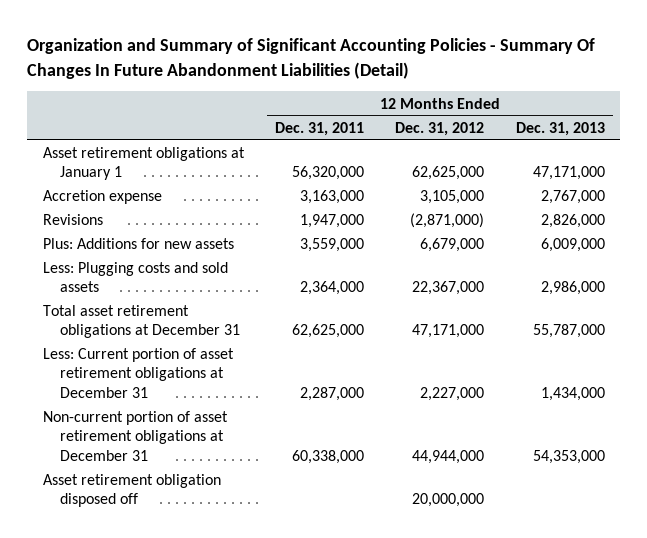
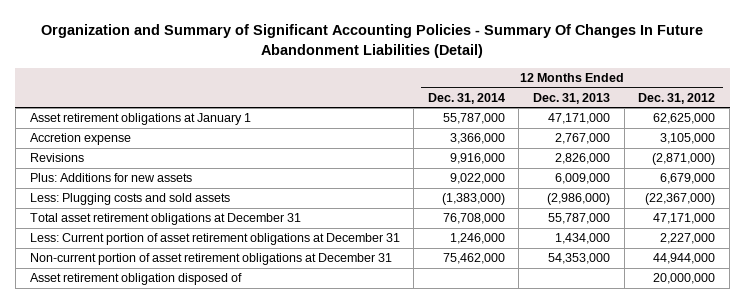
[275,121,365,136] Dec. 31, 2011 -> none
none -> [427,92,505,104] Dec. 31, 2014
[412,281,485,296] 22,367,000 -> [645,193,716,206] (22,367,000)
[540,281,605,296] 2,986,000 -> [547,193,611,206] (2,986,000)
[42,474,221,508] Asset retirement obligation disposed off -> [29,273,242,286] Asset retirement obligation disposed of

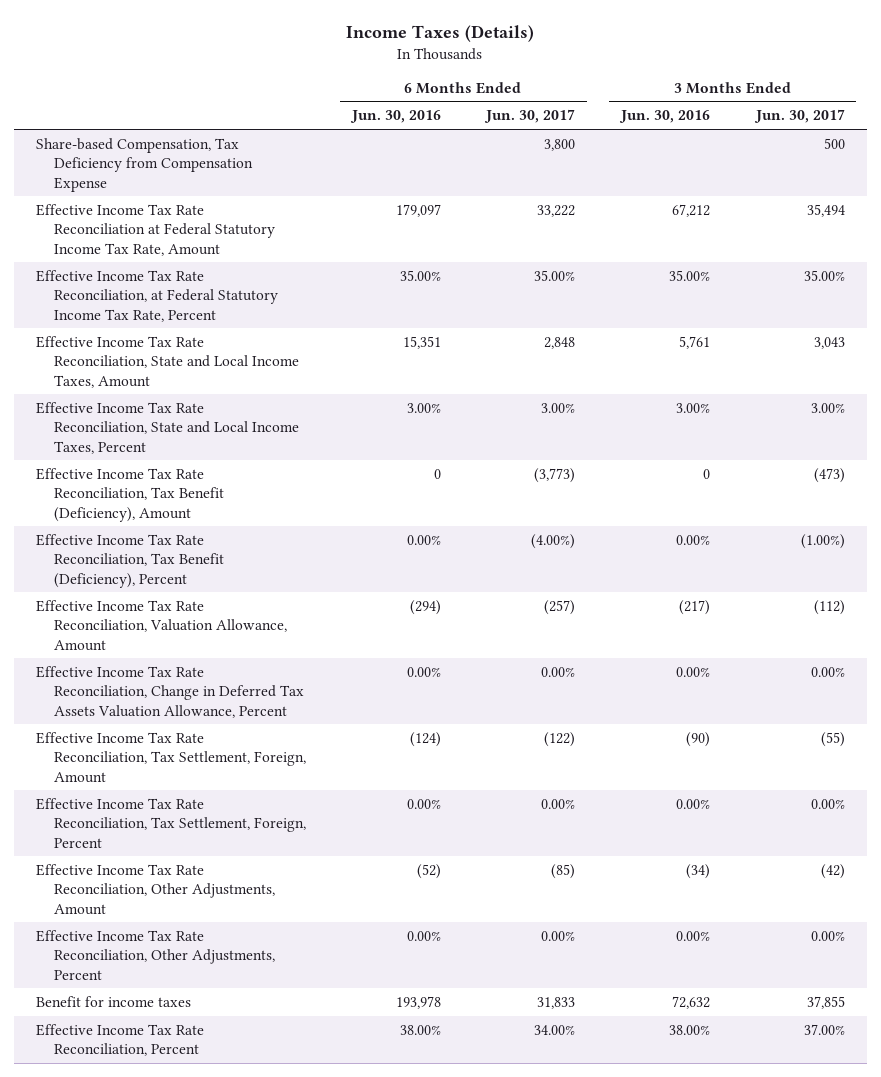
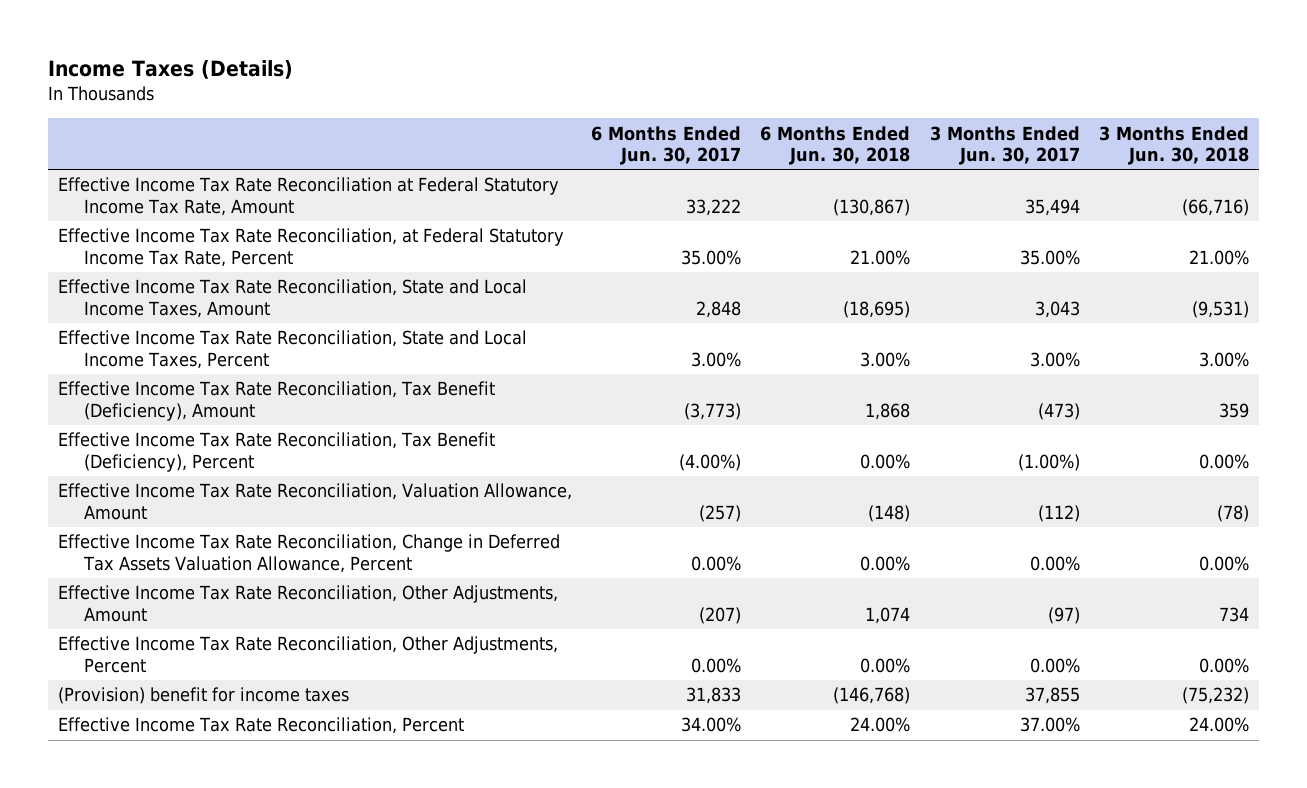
[349,110,441,124] Jun. 30, 2016 -> none
[618,110,710,124] Jun. 30, 2016 -> none
none -> [760,125,911,165] 6 Months Ended Jun. 30, 2018
none -> [1099,125,1250,165] 3 Months Ended Jun. 30, 2018
[36,137,253,192] Share-based Compensation, Tax Deficiency from Compensation Expense -> none
[36,731,306,783] Effective Income Tax Rate Reconciliation, Tax Settlement, Foreign, Amount -> none
[36,797,306,848] Effective Income Tax Rate Reconciliation, Tax Settlement, Foreign, Percent -> none
[551,863,576,879] (85) -> [698,606,741,624] (207)
[820,863,845,879] (42) -> [1047,606,1080,624] (97)
[36,995,192,1007] Benefit for income taxes -> [57,687,349,705] (Provision) benefit for income taxes

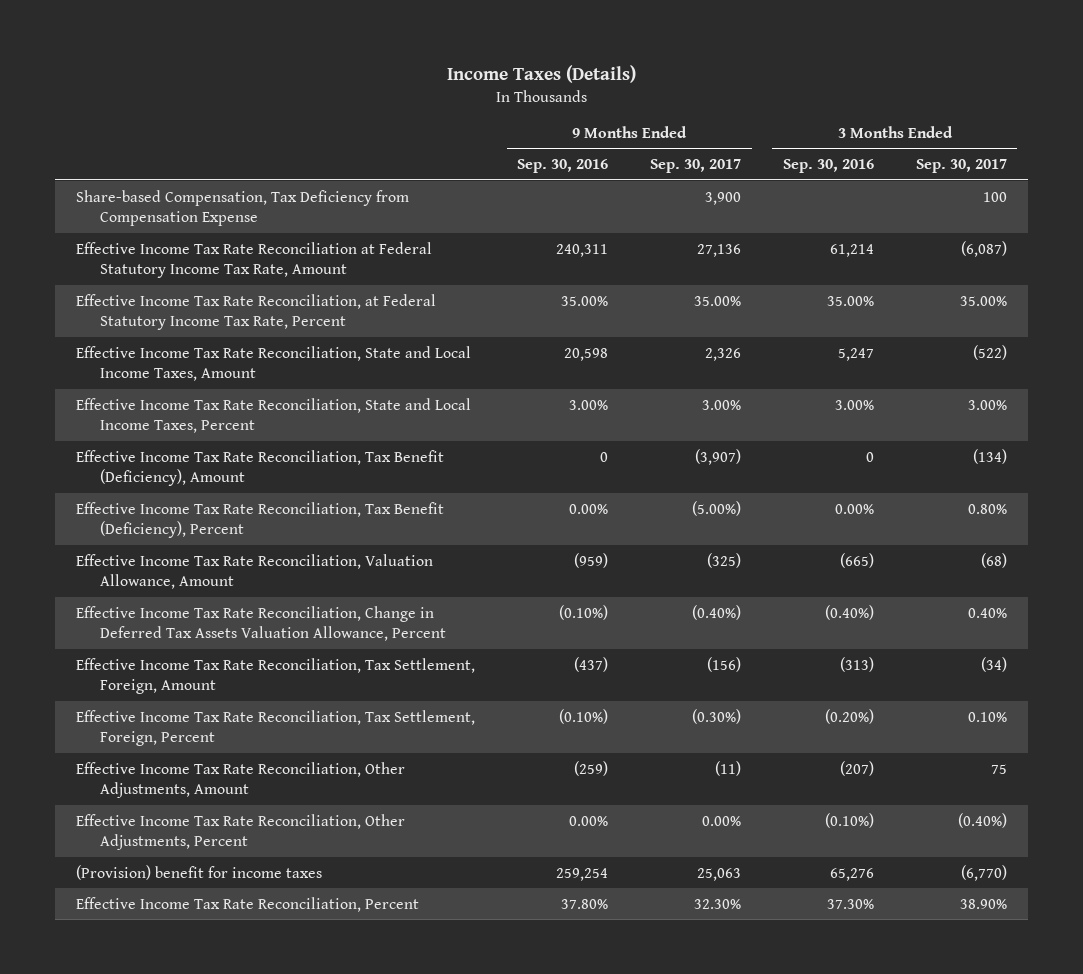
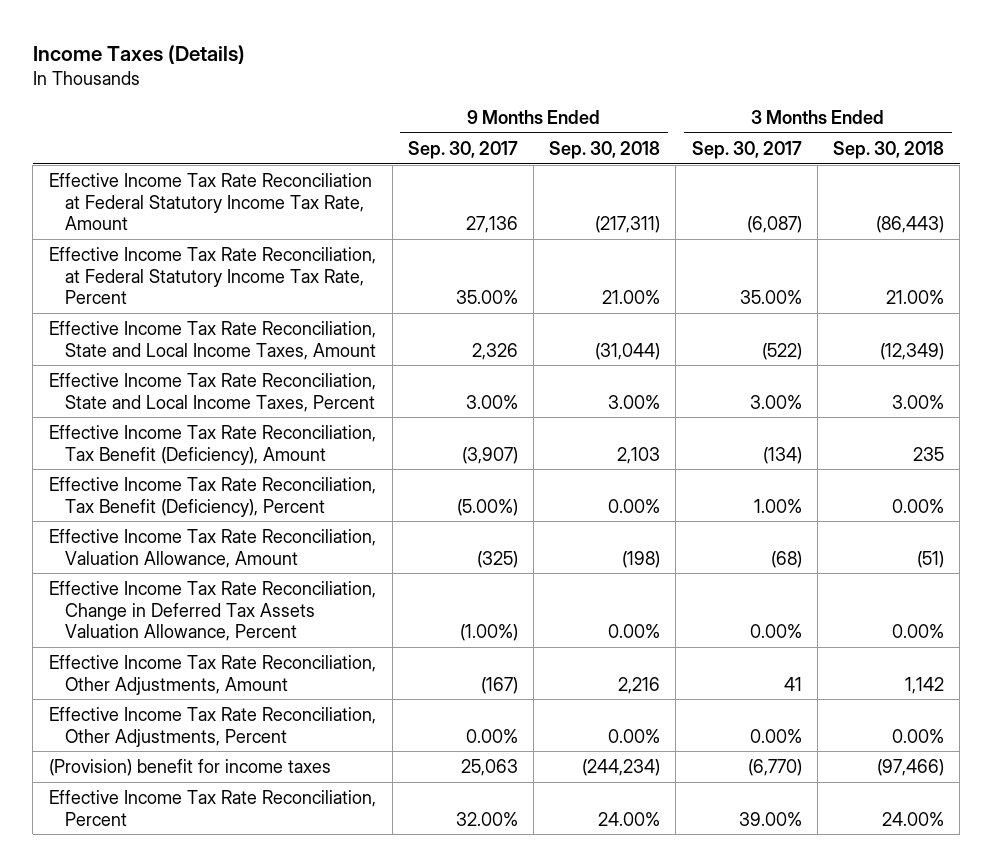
[517,159,609,174] Sep. 30, 2016 -> none
[782,159,874,174] Sep. 30, 2016 -> none
none -> [549,140,661,159] Sep. 30, 2018
none -> [833,140,945,159] Sep. 30, 2018
[76,189,410,226] Share-based Compensation, Tax Deficiency from Compensation Expense -> none
[967,503,1007,514] 0.80% -> [753,498,802,513] 1.00%
[76,657,476,694] Effective Income Tax Rate Reconciliation, Tax Settlement, Foreign, Amount -> none
[76,709,476,746] Effective Income Tax Rate Reconciliation, Tax Settlement, Foreign, Percent -> none
[692,604,742,620] (0.40%) -> [459,624,518,642] (1.00%)
[967,607,1007,618] 0.40% -> [749,624,802,639] 0.00%
[715,760,742,776] (11) -> [480,676,518,694] (167)
[990,763,1007,774] 75 -> [783,676,802,691] 41
[957,812,1007,828] (0.40%) -> [749,728,802,743] 0.00%
[694,898,742,909] 32.30% -> [455,811,518,826] 32.00%
[959,898,1007,909] 38.90% -> [738,811,802,826] 39.00%

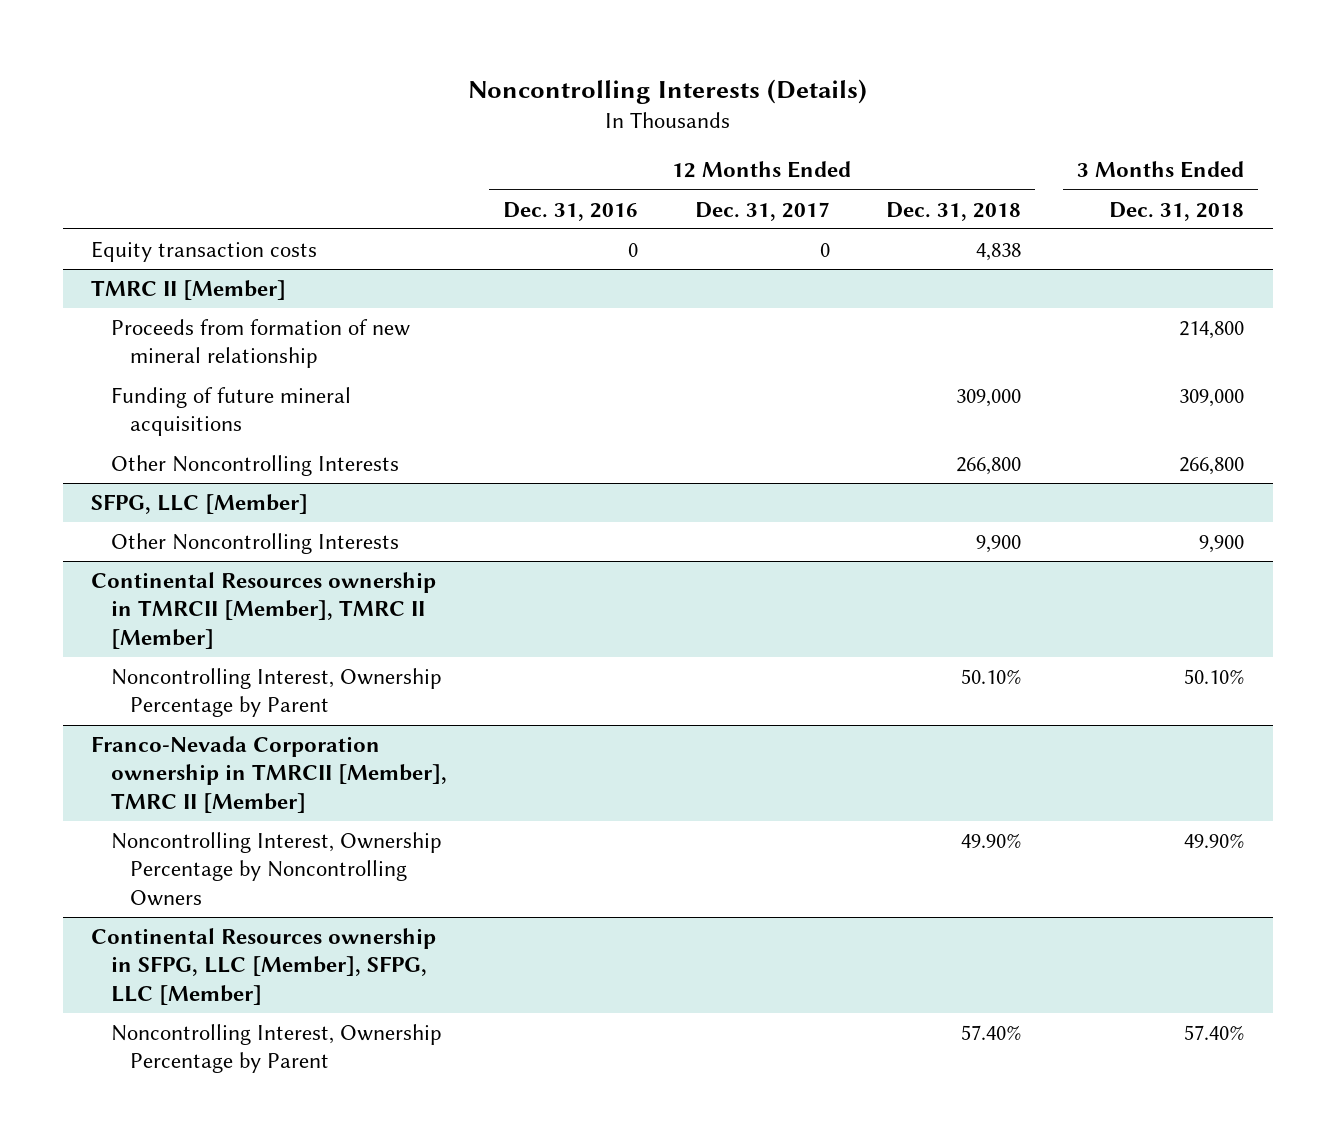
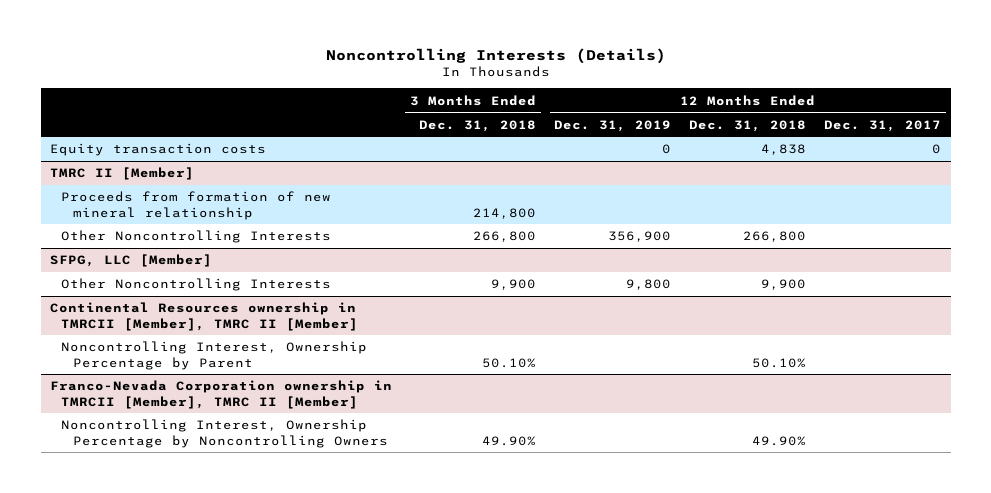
[503,201,639,221] Dec. 31, 2016 -> none
none -> [554,119,672,132] Dec. 31, 2019
[110,386,351,437] Funding of future mineral acquisitions -> none
[91,927,437,1005] Continental Resources ownership in SFPG, LLC [Member], SFPG, LLC [Member] -> none
[110,1023,442,1074] Noncontrolling Interest, Ownership Percentage by Parent -> none

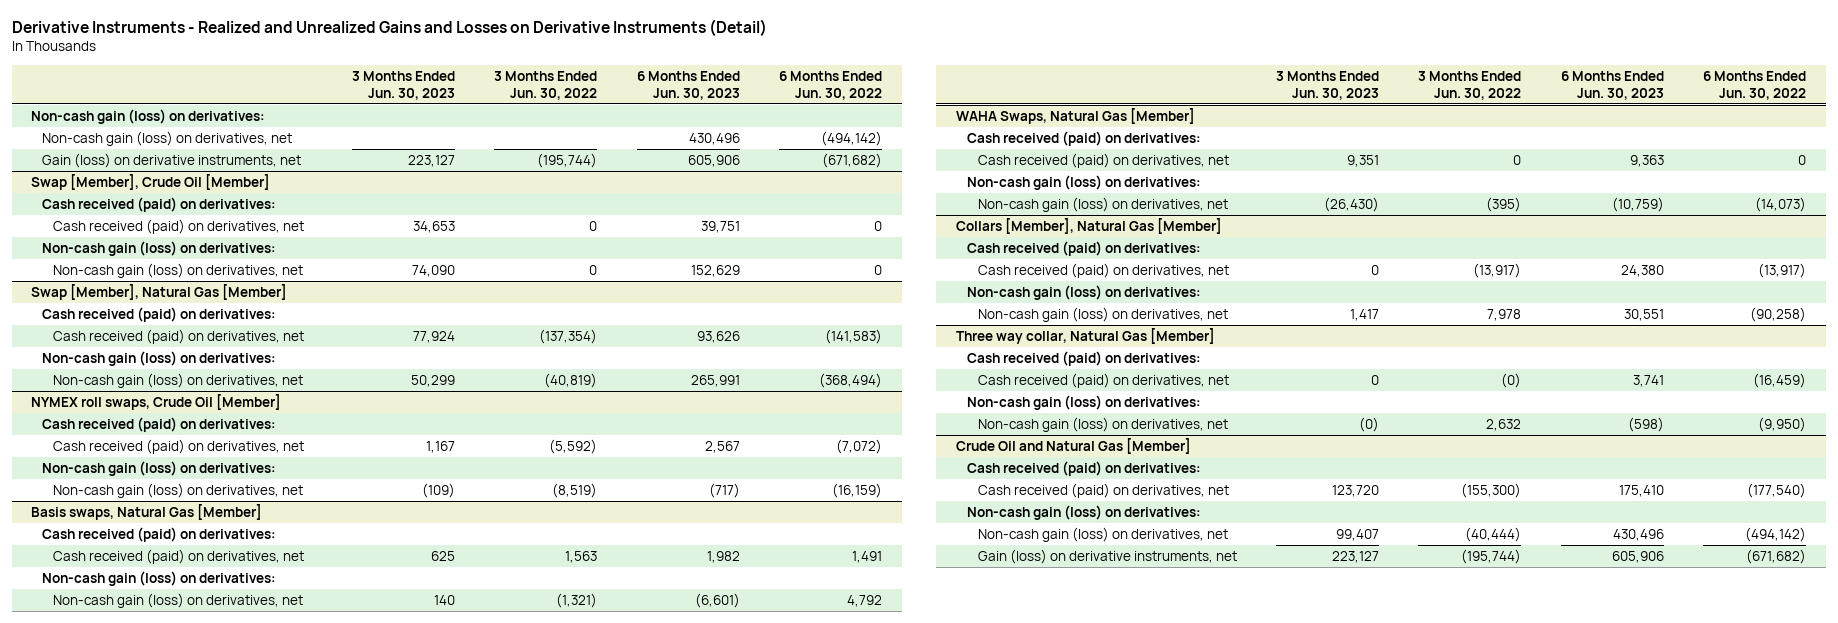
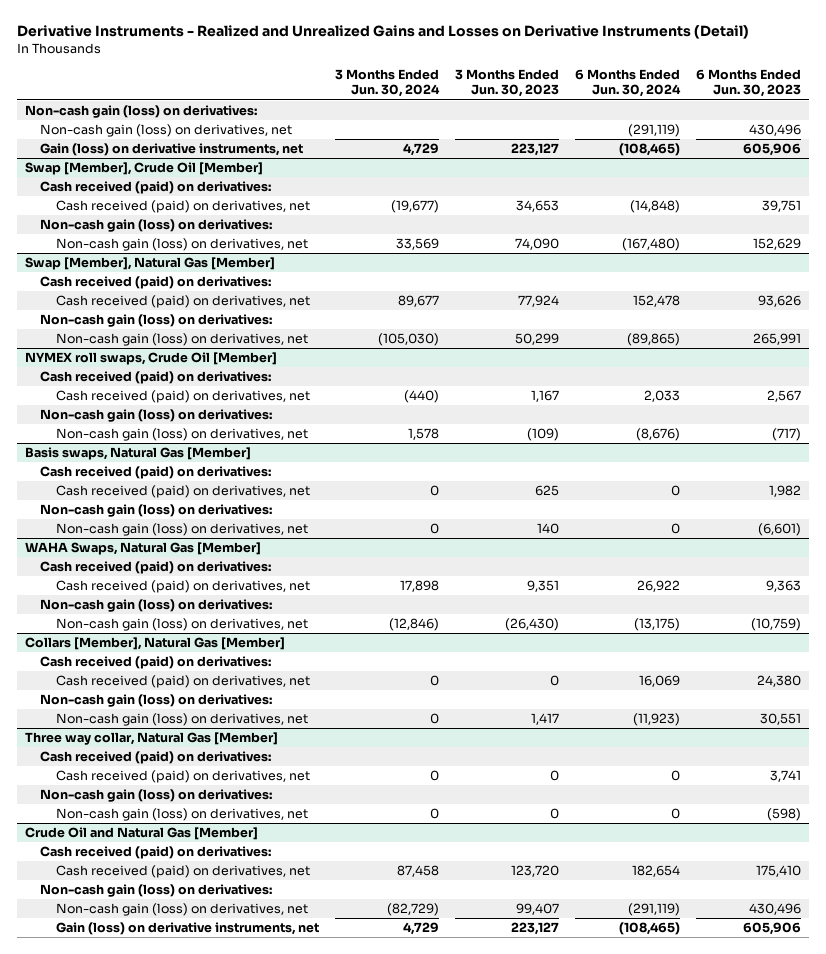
[494,70,598,100] 3 Months Ended Jun. 30, 2022 -> none
[778,70,882,100] 6 Months Ended Jun. 30, 2022 -> none
none -> [334,69,440,98] 3 Months Ended Jun. 30, 2024
none -> [575,69,682,98] 6 Months Ended Jun. 30, 2024
[1358,416,1379,432] (0) -> [550,808,560,820] 0

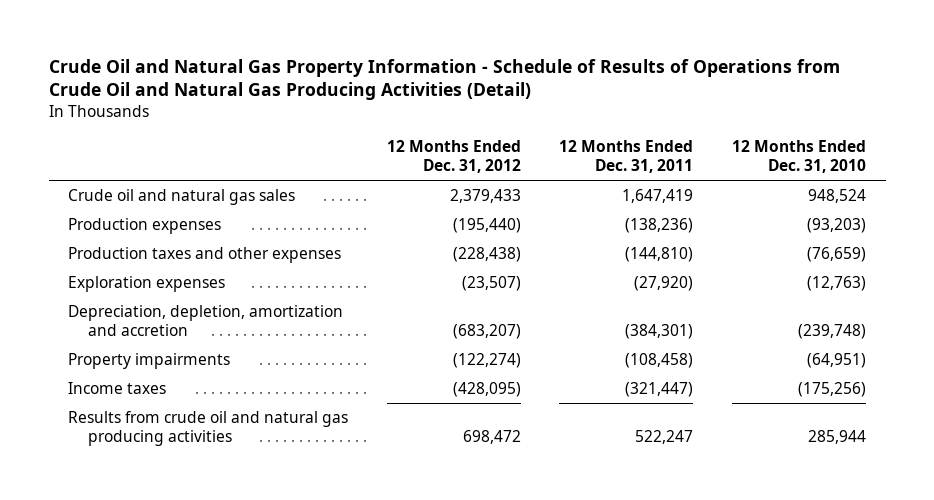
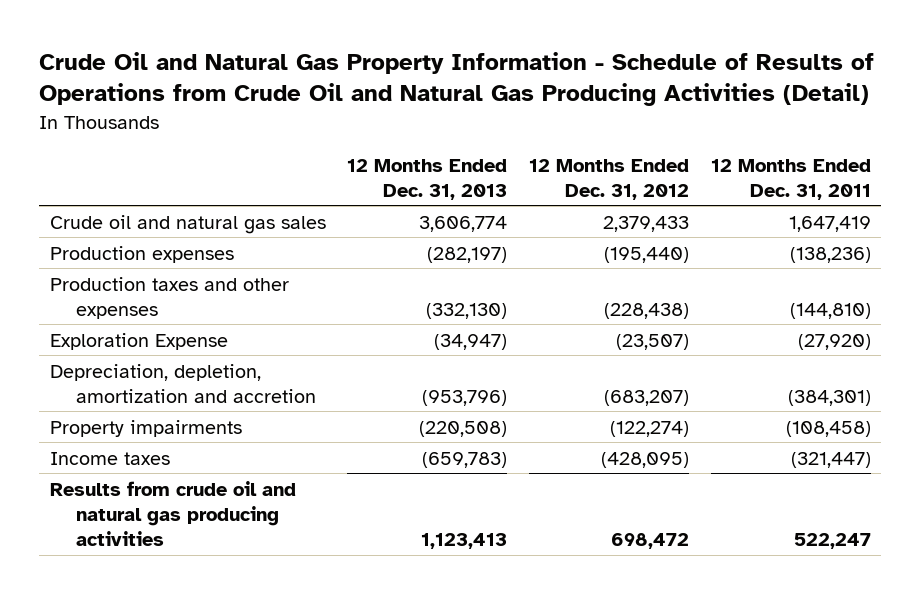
[732,140,867,174] 12 Months Ended Dec. 31, 2010 -> none
none -> [347,158,508,200] 12 Months Ended Dec. 31, 2013
[68,275,226,292] Exploration expenses -> [49,332,228,350] Exploration Expense

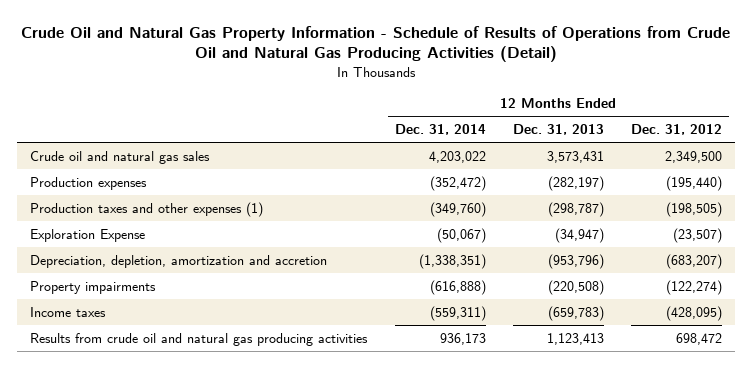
[710,158,871,200] 12 Months Ended Dec. 31, 2011 -> none
none -> [394,123,486,135] Dec. 31, 2014
[419,215,508,232] 3,606,774 -> [546,150,604,163] 3,573,431
[602,215,689,232] 2,379,433 -> [664,150,722,163] 2,349,500
[49,276,289,319] Production taxes and other expenses -> [30,201,264,217] Production taxes and other expenses (1)
[426,302,508,319] (332,130) -> [547,201,604,217] (298,787)
[603,302,689,319] (228,438) -> [665,201,722,217] (198,505)

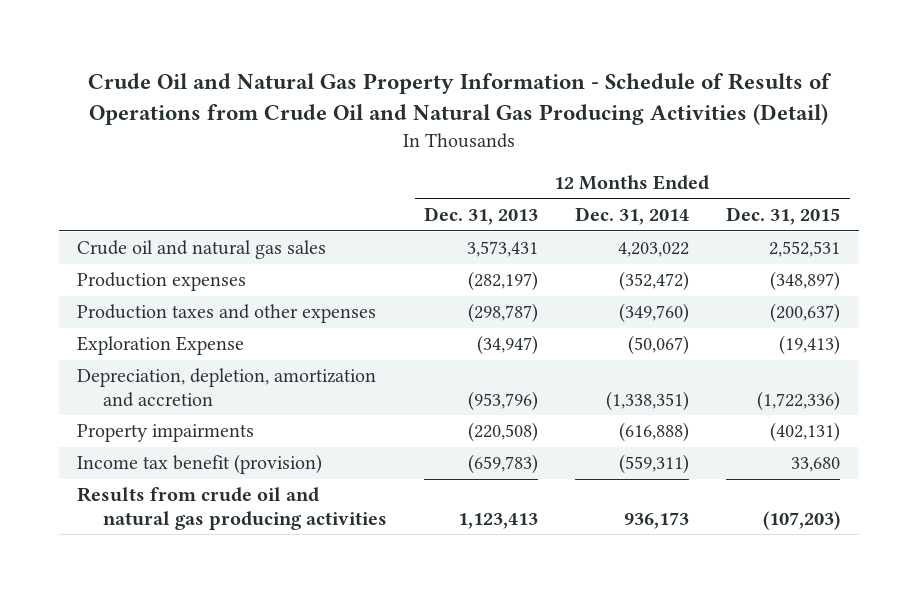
[630,123,722,135] Dec. 31, 2012 -> none
none -> [726,207,841,226] Dec. 31, 2015
[30,201,264,217] Production taxes and other expenses (1) -> [77,304,377,324] Production taxes and other expenses
[30,306,107,317] Income taxes -> [77,454,323,475] Income tax benefit (provision)

